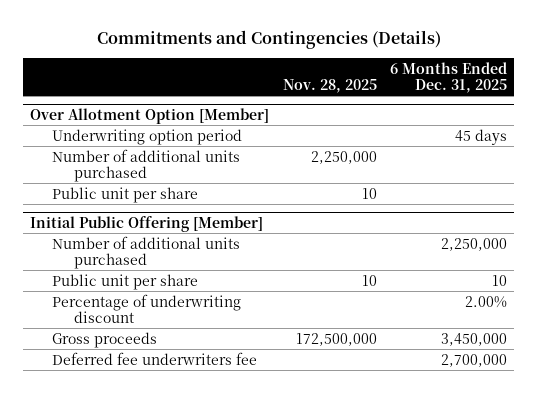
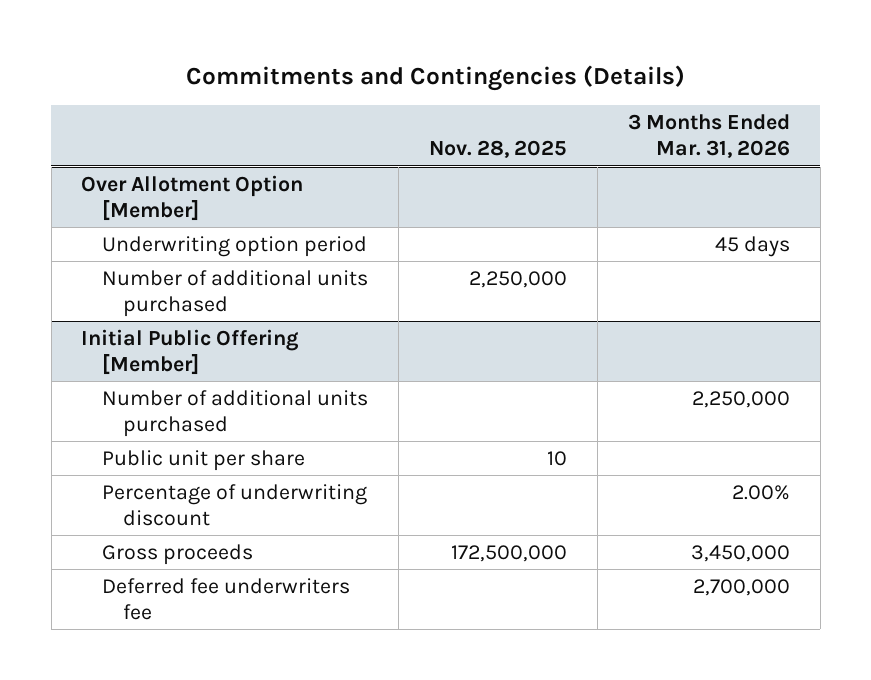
[390,61,508,94] 6 Months Ended Dec. 31, 2025 -> none
none -> [627,114,790,159] 3 Months Ended Mar. 31, 2026
[51,186,198,203] Public unit per share -> none

